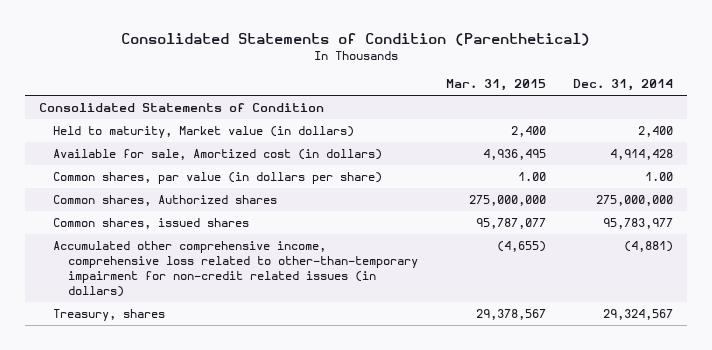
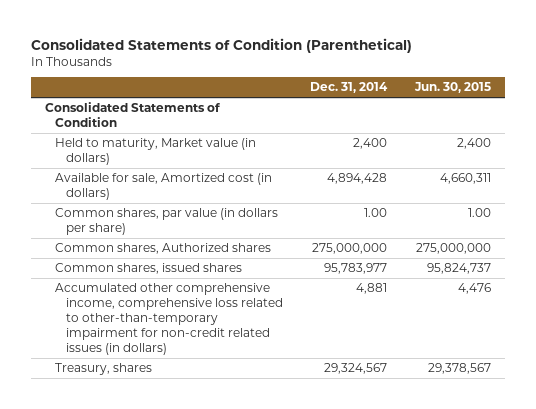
[445,79,546,92] Mar. 31, 2015 -> none
none -> [413,82,491,94] Jun. 30, 2015
[610,149,674,161] 4,914,428 -> [327,173,388,185] 4,894,428
[624,241,674,253] (4,881) -> [356,283,388,295] 4,881

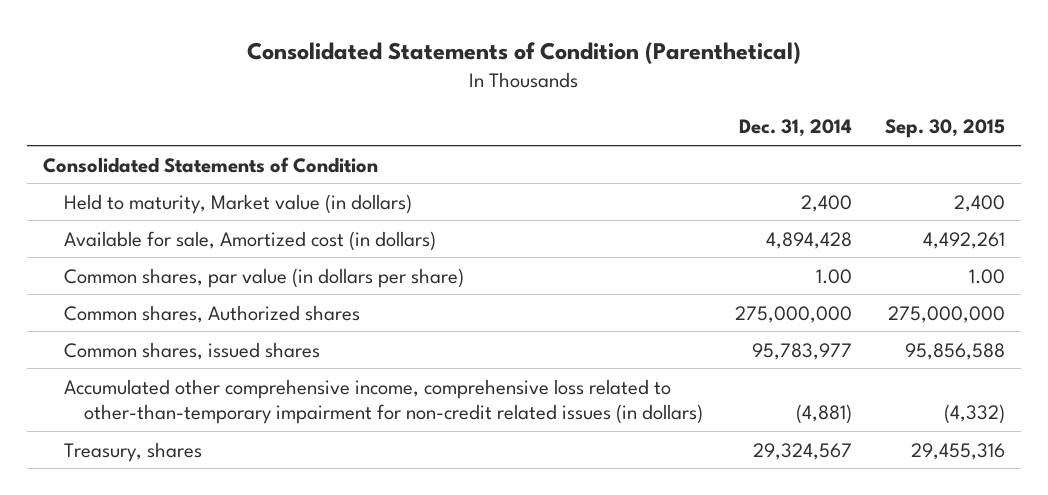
[413,82,491,94] Jun. 30, 2015 -> none
none -> [884,119,1005,139] Sep. 30, 2015
[356,283,388,295] 4,881 -> [796,404,853,425] (4,881)

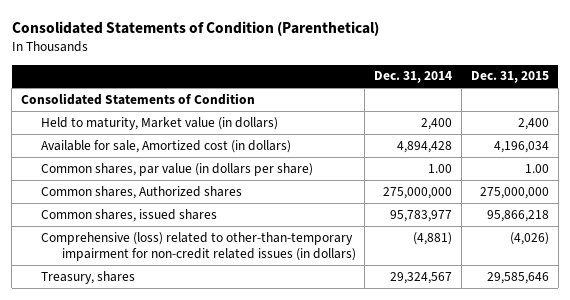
[884,119,1005,139] Sep. 30, 2015 -> none
none -> [470,71,549,84] Dec. 31, 2015
[63,378,704,425] Accumulated other comprehensive income, comprehensive loss related to other-than-temporary impairment for non-credit related issues (in dollars) -> [41,231,356,262] Comprehensive (loss) related to other-than-temporary impairment for non-credit related issues (in dollars)

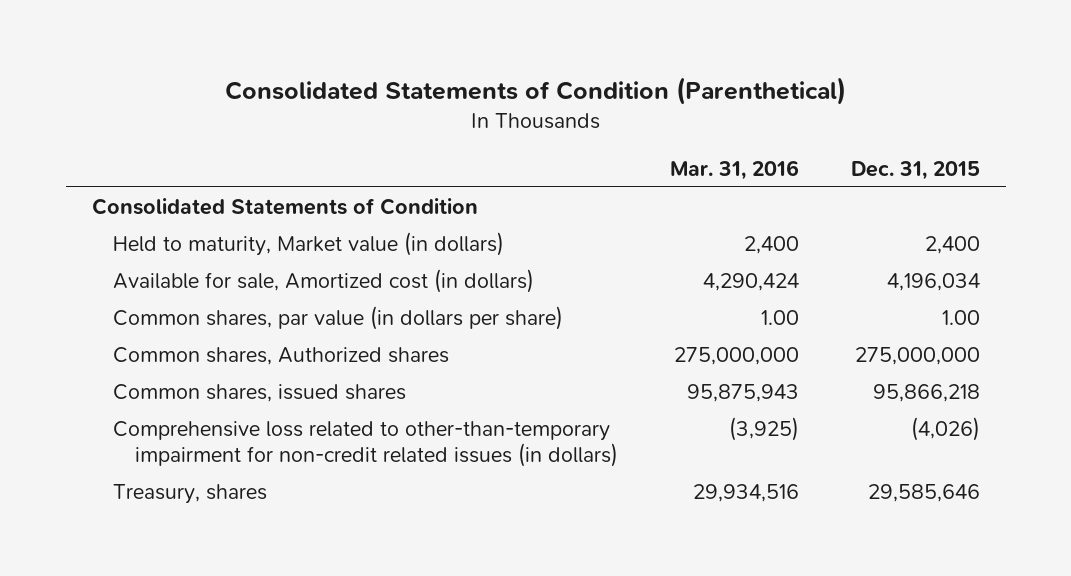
[374,71,453,84] Dec. 31, 2014 -> none
none -> [669,159,799,180] Mar. 31, 2016
[41,231,356,262] Comprehensive (loss) related to other-than-temporary impairment for non-credit related issues (in dollars) -> [113,420,618,467] Comprehensive loss related to other-than-temporary impairment for non-credit related issues (in dollars)

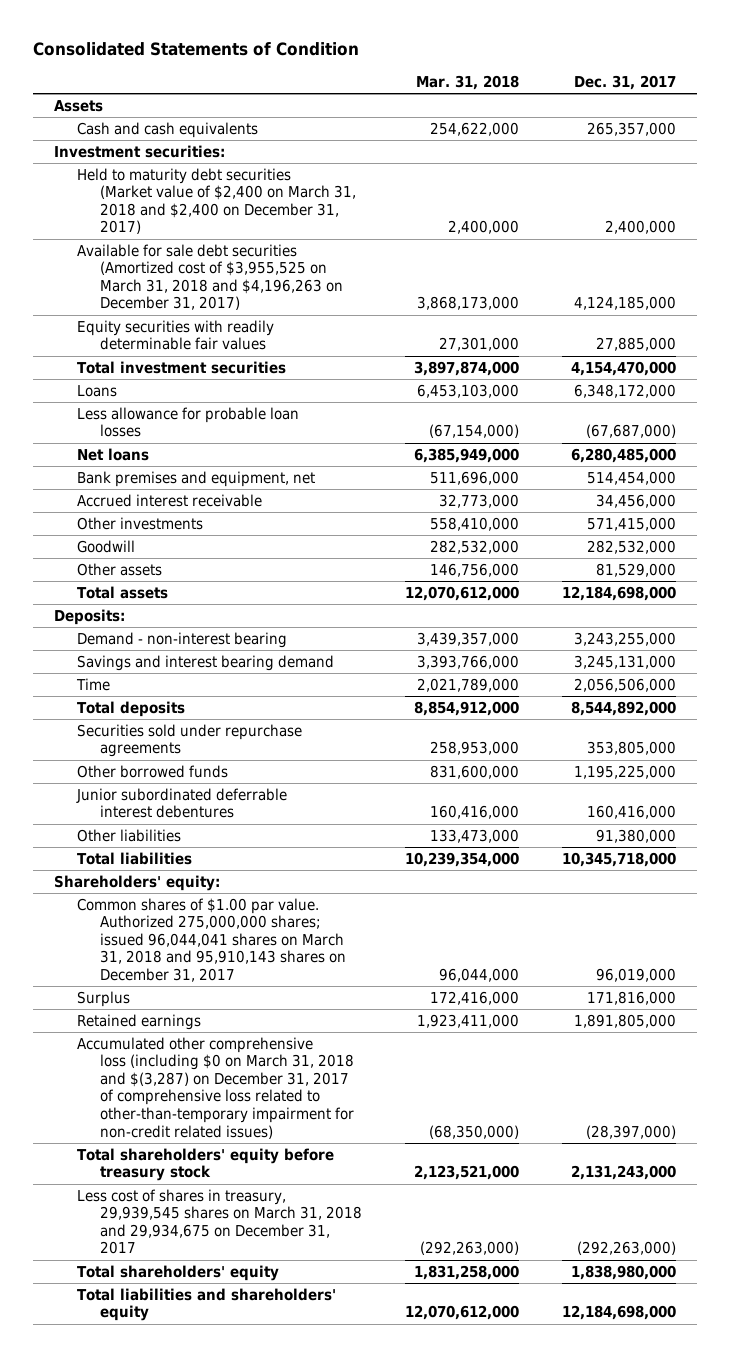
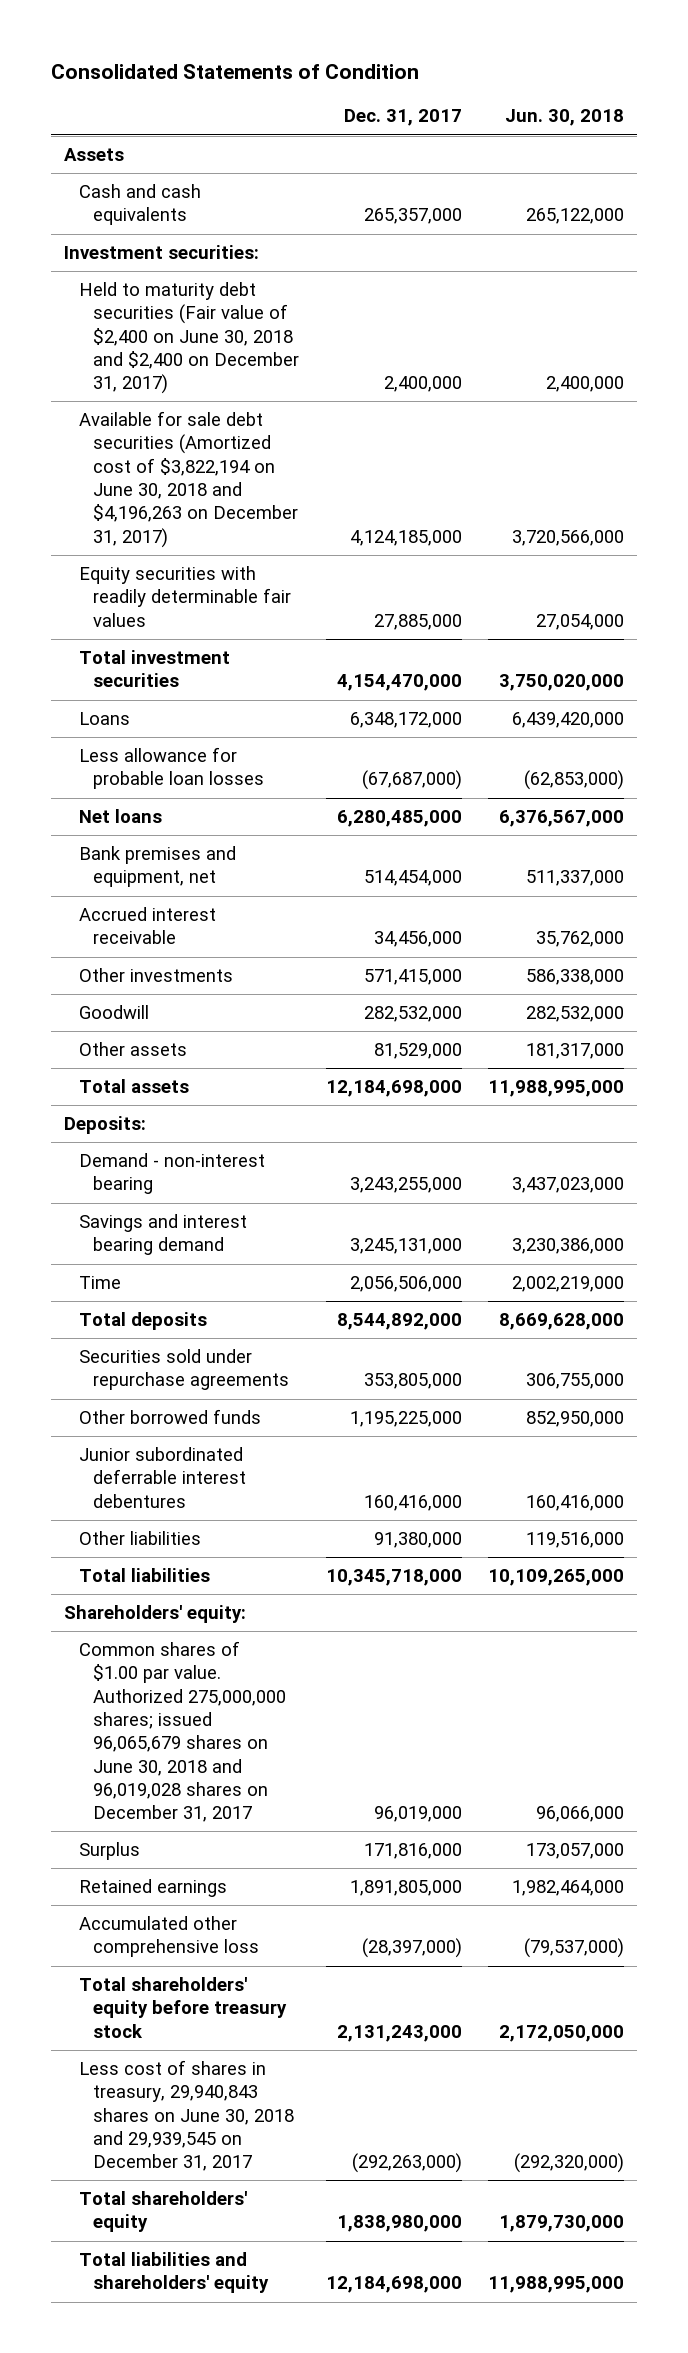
[416,74,520,90] Mar. 31, 2018 -> none
none -> [504,109,624,127] Jun. 30, 2018
[77,167,357,235] Held to maturity debt securities (Market value of $2,400 on March 31, 2018 and $2,400 on December 31, 2017) -> [78,282,300,395] Held to maturity debt securities (Fair value of $2,400 on June 30, 2018 and $2,400 on December 31, 2017)
[77,243,344,311] Available for sale debt securities (Amortized cost of $3,955,525 on March 31, 2018 and $4,196,263 on December 31, 2017) -> [78,411,299,548] Available for sale debt securities (Amortized cost of $3,822,194 on June 30, 2018 and $4,196,263 on December 31, 2017)
[77,897,347,982] Common shares of $1.00 par value. Authorized 275,000,000 shares; issued 96,044,041 shares on March 31, 2018 and 95,910,143 shares on December 31, 2017 -> [78,1641,287,1823] Common shares of $1.00 par value. Authorized 275,000,000 shares; issued 96,065,679 shares on June 30, 2018 and 96,019,028 shares on December 31, 2017
[77,1036,355,1139] Accumulated other comprehensive loss (including $0 on March 31, 2018 and $(3,287) on December 31, 2017 of comprehensive loss related to other-than-temporary impairment for non-credit related issues) -> [78,1916,260,1958] Accumulated other comprehensive loss
[77,1188,363,1255] Less cost of shares in treasury, 29,939,545 shares on March 31, 2018 and 29,934,675 on December 31, 2017 -> [78,2060,295,2172] Less cost of shares in treasury, 29,940,843 shares on June 30, 2018 and 29,939,545 on December 31, 2017

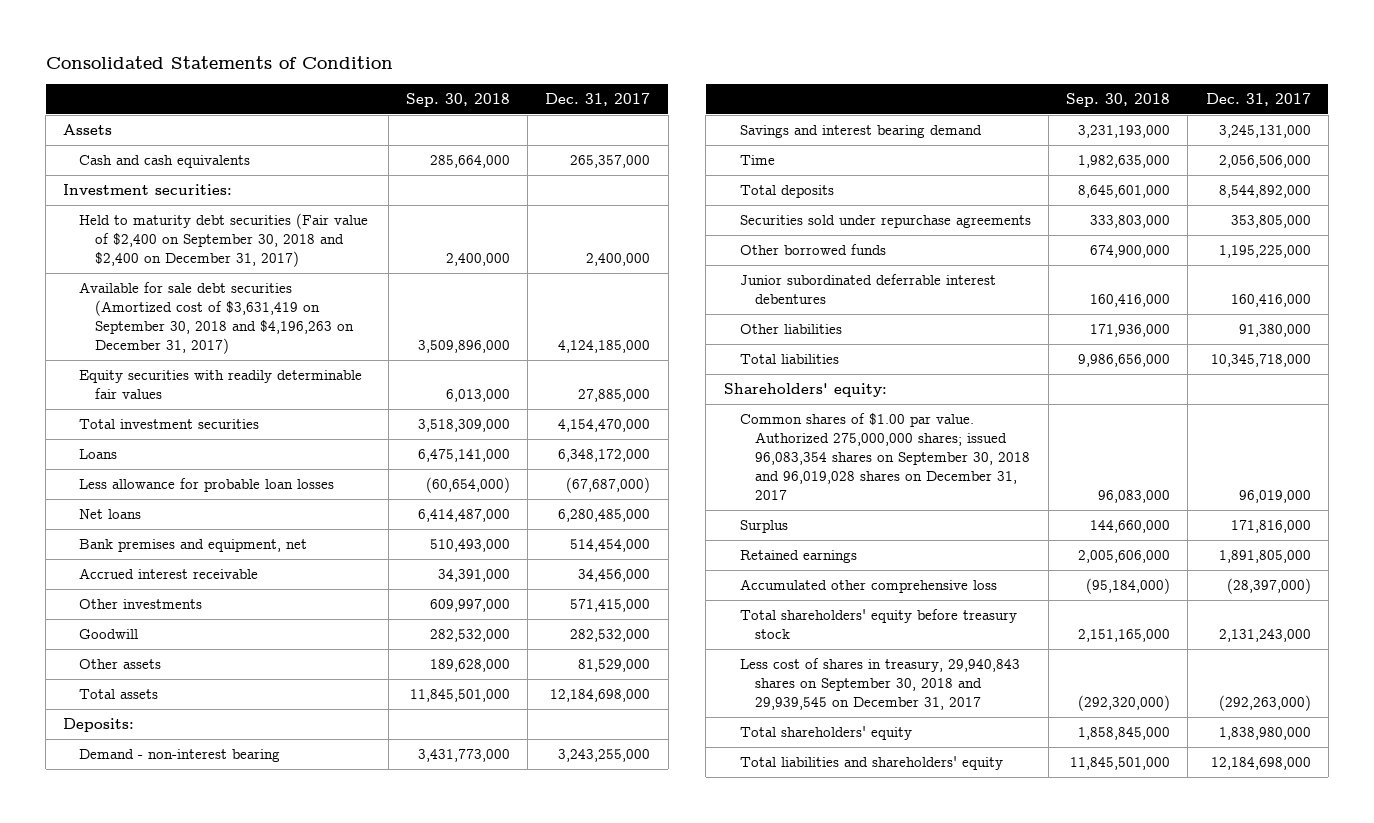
[504,109,624,127] Jun. 30, 2018 -> none
none -> [405,93,510,108] Sep. 30, 2018
[78,282,300,395] Held to maturity debt securities (Fair value of $2,400 on June 30, 2018 and $2,400 on December 31, 2017) -> [79,213,369,268] Held to maturity debt securities (Fair value of $2,400 on September 30, 2018 and $2,400 on December 31, 2017)
[78,411,299,548] Available for sale debt securities (Amortized cost of $3,822,194 on June 30, 2018 and $4,196,263 on December 31, 2017) -> [79,282,355,355] Available for sale debt securities (Amortized cost of $3,631,419 on September 30, 2018 and $4,196,263 on December 31, 2017)
[78,1641,287,1823] Common shares of $1.00 par value. Authorized 275,000,000 shares; issued 96,065,679 shares on June 30, 2018 and 96,019,028 shares on December 31, 2017 -> [739,413,1031,501] Common shares of $1.00 par value. Authorized 275,000,000 shares; issued 96,083,354 shares on September 30, 2018 and 96,019,028 shares on December 31, 2017
[78,2060,295,2172] Less cost of shares in treasury, 29,940,843 shares on June 30, 2018 and 29,939,545 on December 31, 2017 -> [739,658,1020,711] Less cost of shares in treasury, 29,940,843 shares on September 30, 2018 and 29,939,545 on December 31, 2017

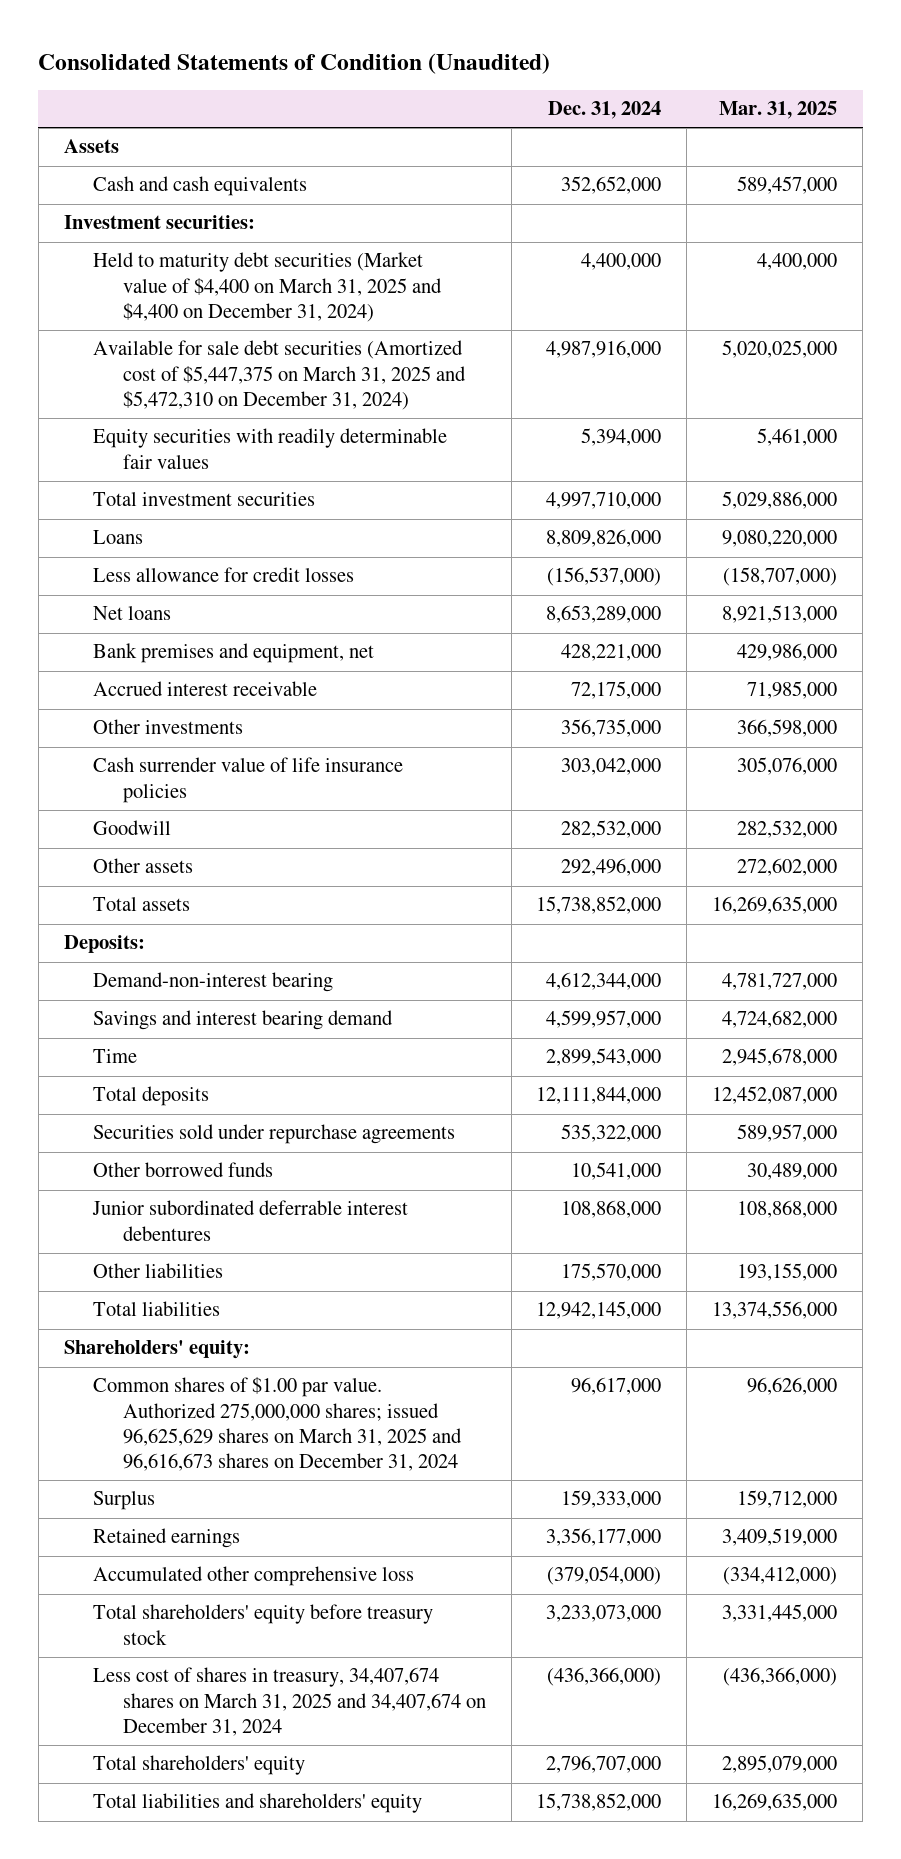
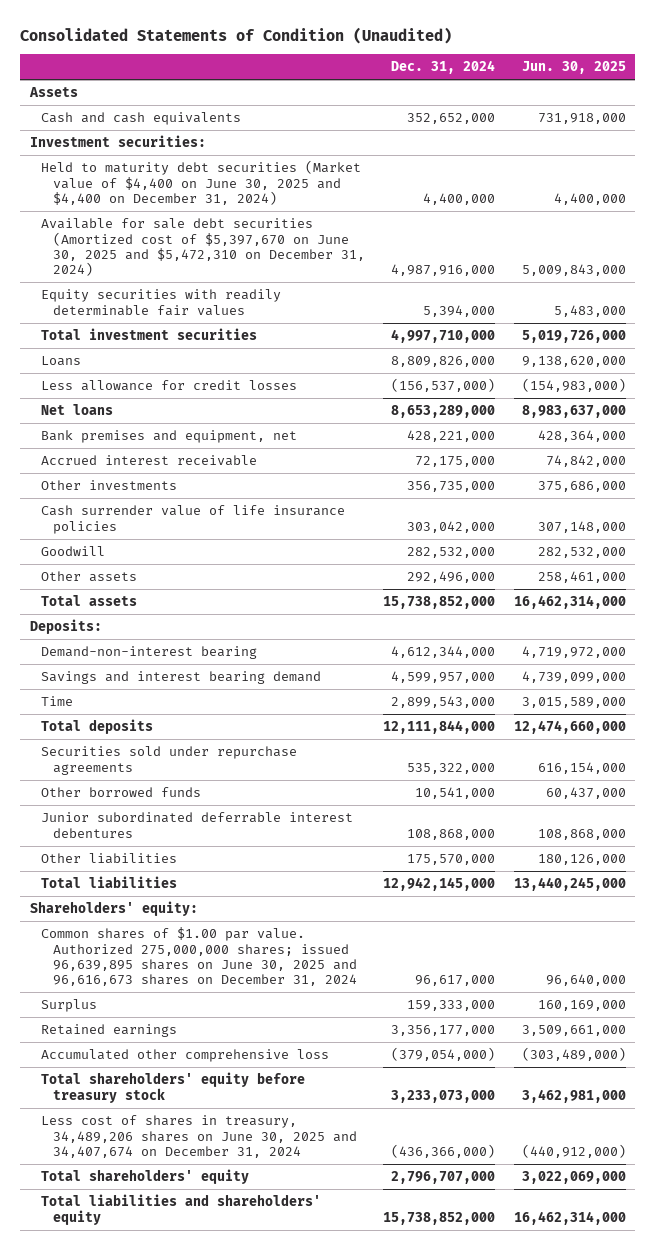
[719,101,838,120] Mar. 31, 2025 -> none
none -> [522,61,627,75] Jun. 30, 2025
[93,252,442,322] Held to maturity debt securities (Market value of $4,400 on March 31, 2025 and $4,400 on December 31, 2024) -> [41,160,362,205] Held to maturity debt securities (Market value of $4,400 on June 30, 2025 and $4,400 on December 31, 2024)
[93,340,466,410] Available for sale debt securities (Amortized cost of $5,447,375 on March 31, 2025 and $5,472,310 on December 31, 2024) -> [41,218,365,277] Available for sale debt securities (Amortized cost of $5,397,670 on June 30, 2025 and $5,472,310 on December 31, 2024)
[93,1377,462,1472] Common shares of $1.00 par value. Authorized 275,000,000 shares; issued 96,625,629 shares on March 31, 2025 and 96,616,673 shares on December 31, 2024 -> [41,927,357,987] Common shares of $1.00 par value. Authorized 275,000,000 shares; issued 96,639,895 shares on June 30, 2025 and 96,616,673 shares on December 31, 2024
[93,1667,486,1736] Less cost of shares in treasury, 34,407,674 shares on March 31, 2025 and 34,407,674 on December 31, 2024 -> [41,1115,357,1158] Less cost of shares in treasury, 34,489,206 shares on June 30, 2025 and 34,407,674 on December 31, 2024

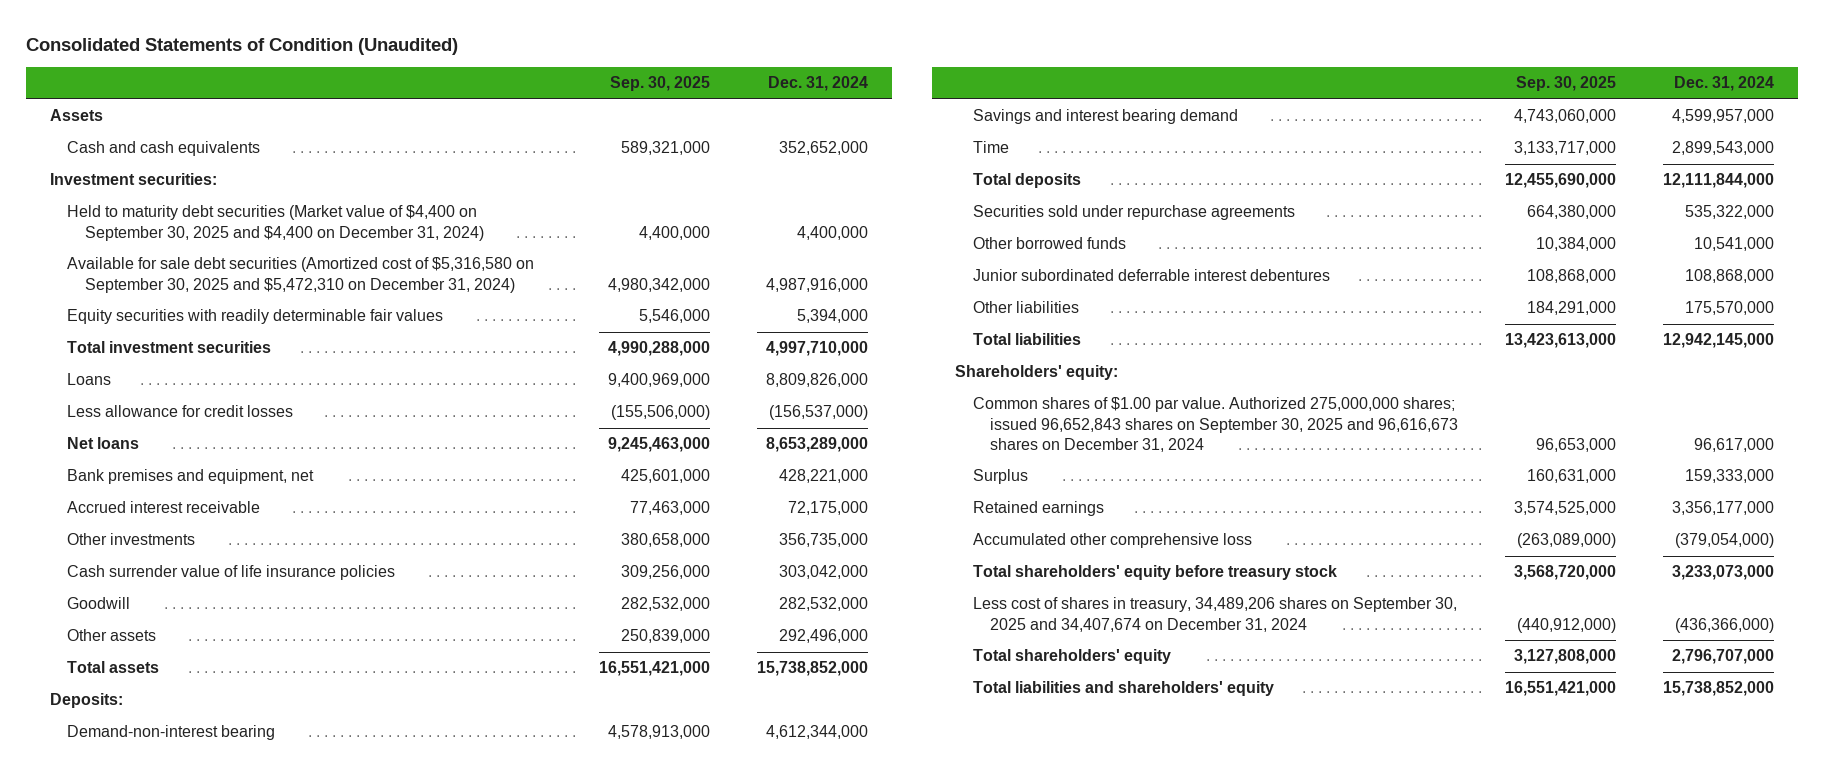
[522,61,627,75] Jun. 30, 2025 -> none
none -> [610,76,711,92] Sep. 30, 2025
[41,160,362,205] Held to maturity debt securities (Market value of $4,400 on June 30, 2025 and $4,400 on December 31, 2024) -> [67,205,484,241] Held to maturity debt securities (Market value of $4,400 on September 30, 2025 and $4,400 on December 31, 2024)
[41,218,365,277] Available for sale debt securities (Amortized cost of $5,397,670 on June 30, 2025 and $5,472,310 on December 31, 2024) -> [67,257,535,293] Available for sale debt securities (Amortized cost of $5,316,580 on September 30, 2025 and $5,472,310 on December 31, 2024)
[41,927,357,987] Common shares of $1.00 par value. Authorized 275,000,000 shares; issued 96,639,895 shares on June 30, 2025 and 96,616,673 shares on December 31, 2024 -> [972,397,1459,453] Common shares of $1.00 par value. Authorized 275,000,000 shares; issued 96,652,843 shares on September 30, 2025 and 96,616,673 shares on December 31, 2024
[41,1115,357,1158] Less cost of shares in treasury, 34,489,206 shares on June 30, 2025 and 34,407,674 on December 31, 2024 -> [972,597,1457,632] Less cost of shares in treasury, 34,489,206 shares on September 30, 2025 and 34,407,674 on December 31, 2024

